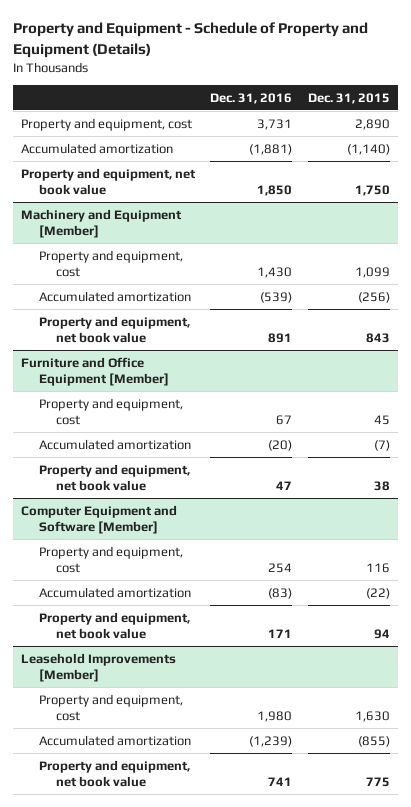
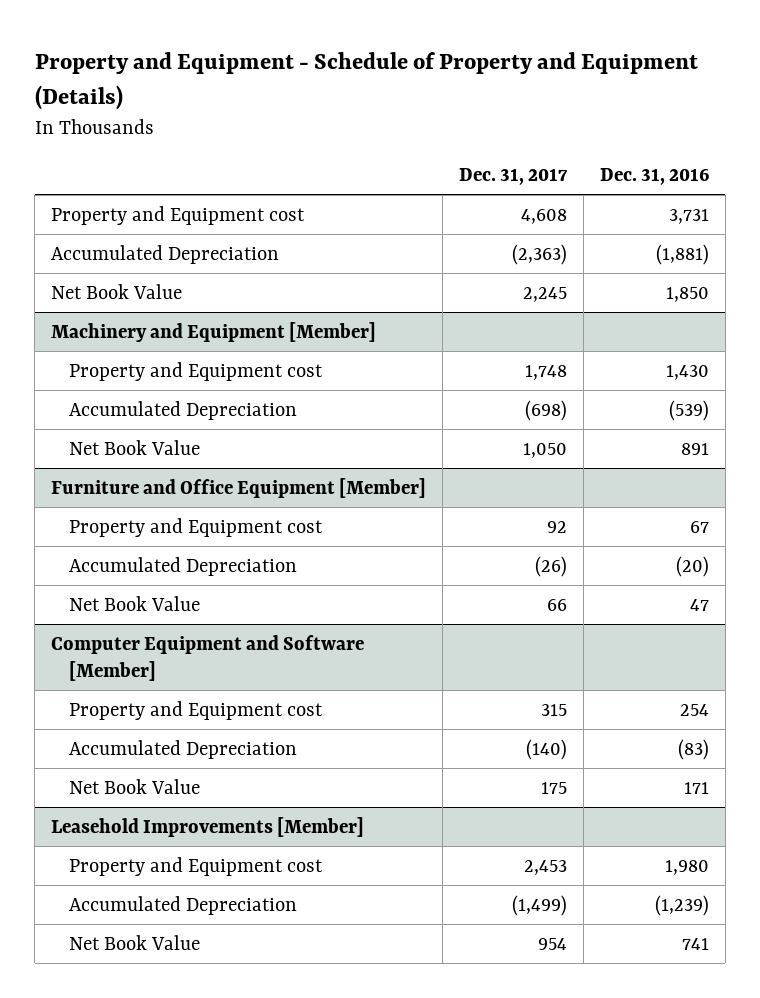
[308,92,391,104] Dec. 31, 2015 -> none
none -> [458,168,568,186] Dec. 31, 2017
[20,117,192,131] Property and equipment, cost -> [51,205,306,225] Property and Equipment cost
[20,142,173,154] Accumulated amortization -> [51,244,280,264] Accumulated Depreciation
[20,167,196,196] Property and equipment, net book value -> [51,283,183,299] Net Book Value
[38,249,183,278] Property and equipment, cost -> [69,361,324,381] Property and Equipment cost
[38,290,191,302] Accumulated amortization -> [69,400,298,420] Accumulated Depreciation
[38,315,190,344] Property and equipment, net book value -> [69,439,201,455] Net Book Value
[38,397,183,426] Property and equipment, cost -> [69,517,324,537] Property and Equipment cost
[38,438,191,450] Accumulated amortization -> [69,556,298,576] Accumulated Depreciation
[38,463,190,492] Property and equipment, net book value -> [69,595,201,611] Net Book Value
[38,545,183,574] Property and equipment, cost -> [69,700,324,720] Property and Equipment cost
[38,586,191,598] Accumulated amortization -> [69,739,298,759] Accumulated Depreciation
[38,611,190,640] Property and equipment, net book value -> [69,778,201,794] Net Book Value
[38,693,183,722] Property and equipment, cost -> [69,856,324,876] Property and Equipment cost
[38,734,191,746] Accumulated amortization -> [69,895,298,915] Accumulated Depreciation
[38,759,190,788] Property and equipment, net book value -> [69,934,201,950] Net Book Value

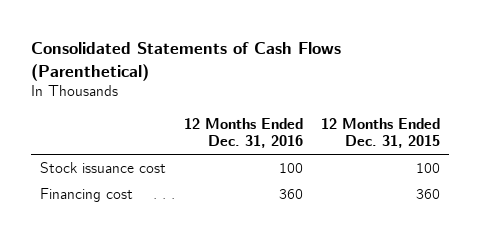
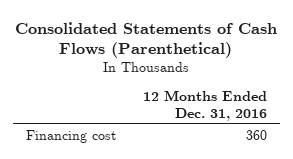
[321,118,441,149] 12 Months Ended Dec. 31, 2015 -> none
[40,162,167,174] Stock issuance cost -> none

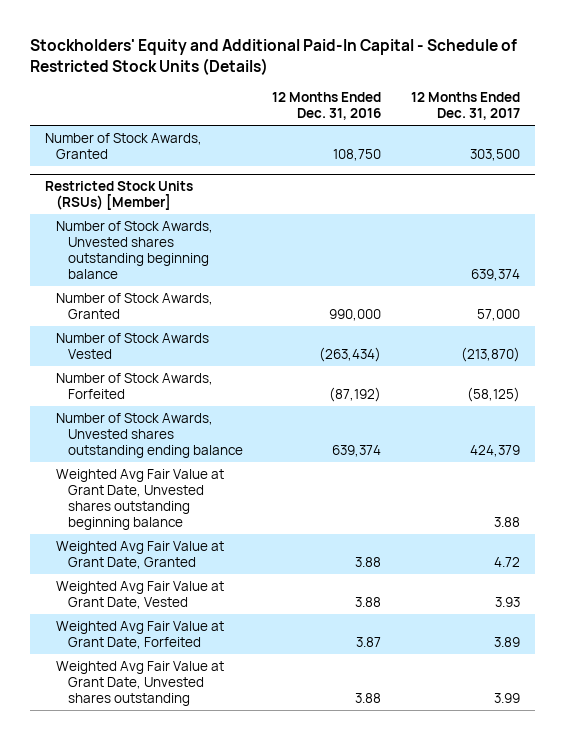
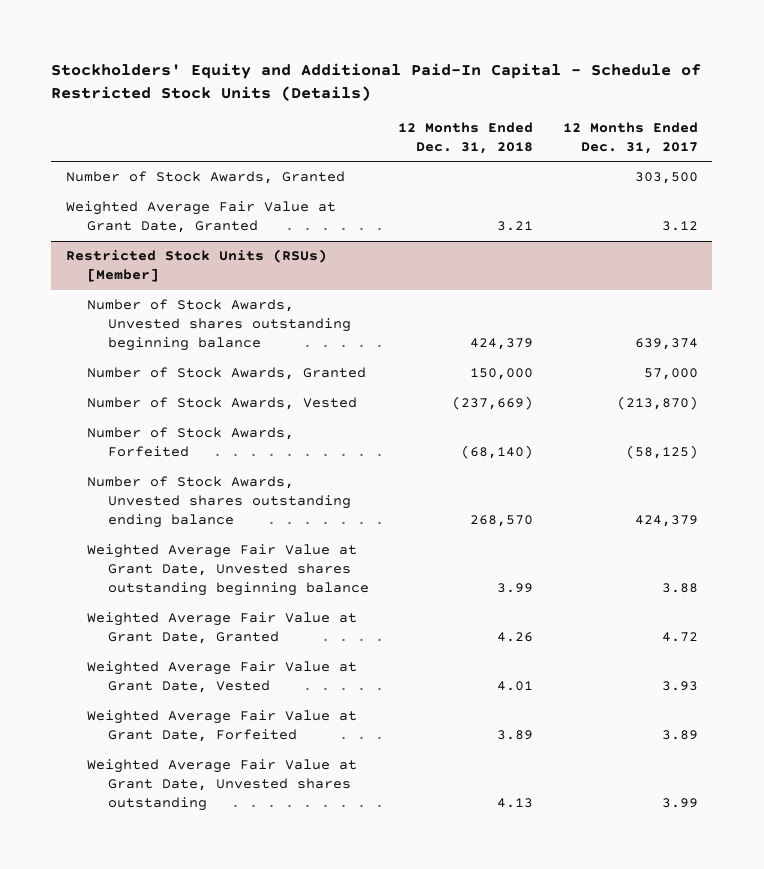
[272,92,382,121] 12 Months Ended Dec. 31, 2016 -> none
none -> [398,121,534,154] 12 Months Ended Dec. 31, 2018
none -> [66,201,337,234] Weighted Average Fair Value at Grant Date, Granted
[56,332,210,360] Number of Stock Awards Vested -> [87,397,358,411] Number of Stock Awards, Vested
[56,468,225,531] Weighted Avg Fair Value at Grant Date, Unvested shares outstanding beginning balance -> [87,544,369,597] Weighted Average Fair Value at Grant Date, Unvested shares outstanding beginning balance
[56,540,225,570] Weighted Avg Fair Value at Grant Date, Granted -> [87,612,358,645] Weighted Average Fair Value at Grant Date, Granted
[56,580,225,610] Weighted Avg Fair Value at Grant Date, Vested -> [87,661,358,694] Weighted Average Fair Value at Grant Date, Vested
[56,620,225,650] Weighted Avg Fair Value at Grant Date, Forfeited -> [87,710,358,743] Weighted Average Fair Value at Grant Date, Forfeited
[56,660,225,707] Weighted Avg Fair Value at Grant Date, Unvested shares outstanding -> [87,759,358,812] Weighted Average Fair Value at Grant Date, Unvested shares outstanding

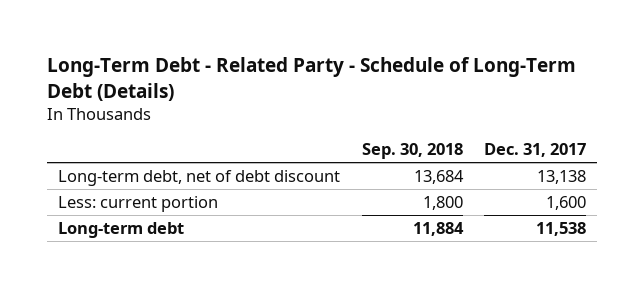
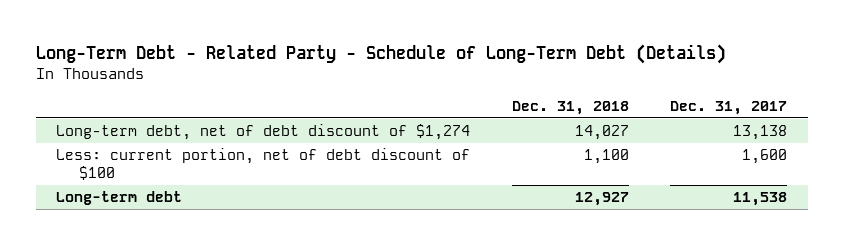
[361,142,463,159] Sep. 30, 2018 -> none
none -> [511,100,629,115] Dec. 31, 2018
[57,169,340,186] Long-term debt, net of debt discount -> [56,124,471,141] Long-term debt, net of debt discount of $1,274
[57,195,218,212] Less: current portion -> [56,148,471,180] Less: current portion, net of debt discount of $100

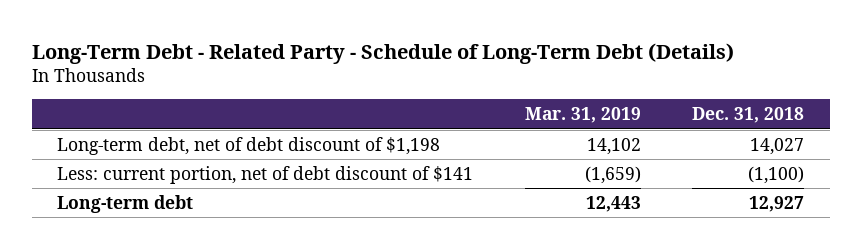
[670,100,788,115] Dec. 31, 2017 -> none
none -> [524,107,641,124] Mar. 31, 2019
[56,124,471,141] Long-term debt, net of debt discount of $1,274 -> [57,136,441,155] Long-term debt, net of debt discount of $1,198
[56,148,471,180] Less: current portion, net of debt discount of $100 -> [57,165,474,184] Less: current portion, net of debt discount of $141
[583,149,629,165] 1,100 -> [747,165,804,184] (1,100)

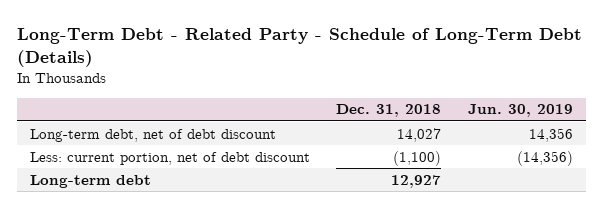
[524,107,641,124] Mar. 31, 2019 -> none
none -> [467,104,573,118] Jun. 30, 2019
[57,136,441,155] Long-term debt, net of debt discount of $1,198 -> [29,128,276,142] Long-term debt, net of debt discount
[57,165,474,184] Less: current portion, net of debt discount of $141 -> [29,151,310,165] Less: current portion, net of debt discount

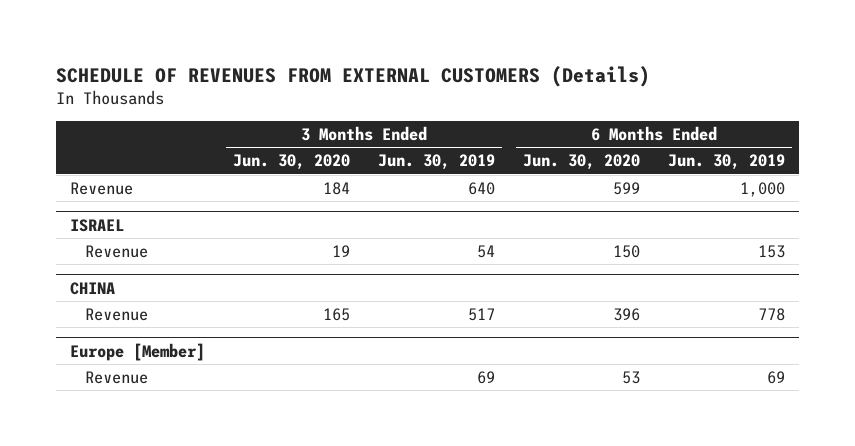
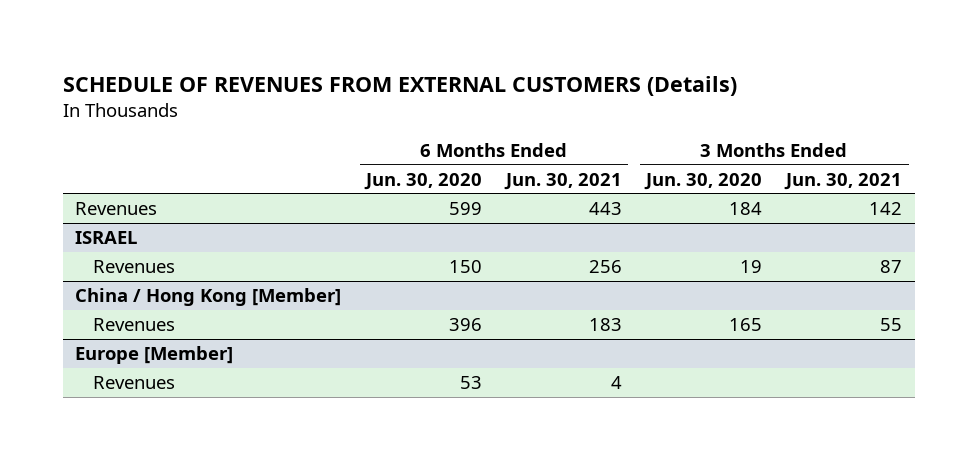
[378,154,496,171] Jun. 30, 2019 -> none
[668,154,786,171] Jun. 30, 2019 -> none
none -> [503,172,622,190] Jun. 30, 2021
none -> [784,172,903,190] Jun. 30, 2021
[69,181,133,195] Revenue -> [75,202,158,216] Revenues
[69,281,115,295] CHINA -> none
[85,244,149,258] Revenue -> [92,260,175,274] Revenues
none -> [75,288,342,307] China / Hong Kong [Member]
[85,307,149,321] Revenue -> [92,318,175,332] Revenues
[85,370,149,384] Revenue -> [92,376,175,390] Revenues

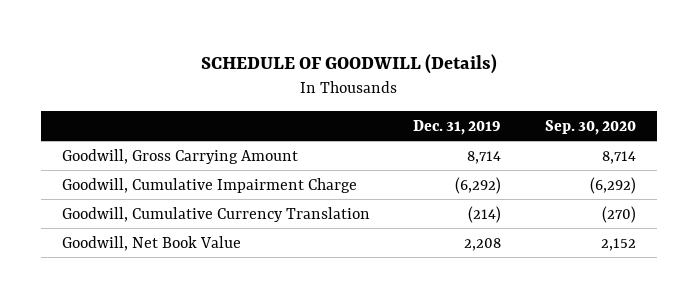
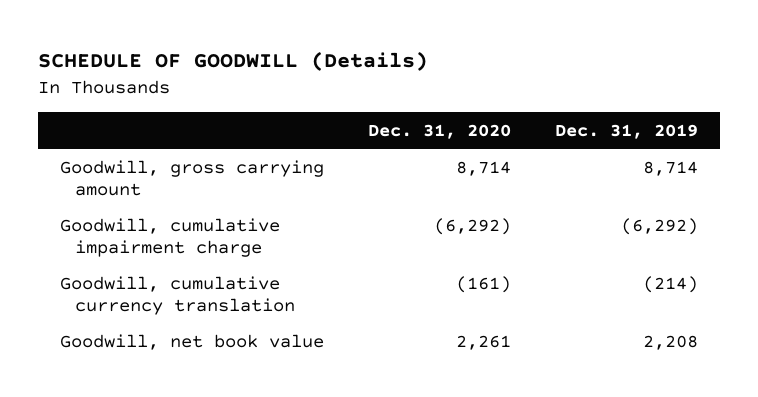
[544,119,636,135] Sep. 30, 2020 -> none
none -> [367,123,511,139] Dec. 31, 2020
[62,148,299,164] Goodwill, Gross Carrying Amount -> [59,159,324,196] Goodwill, gross carrying amount
[62,177,358,193] Goodwill, Cumulative Impairment Charge -> [59,217,280,257] Goodwill, cumulative impairment charge
[62,206,371,222] Goodwill, Cumulative Currency Translation -> [59,275,295,315] Goodwill, cumulative currency translation
[62,235,242,251] Goodwill, Net Book Value -> [59,333,324,350] Goodwill, net book value

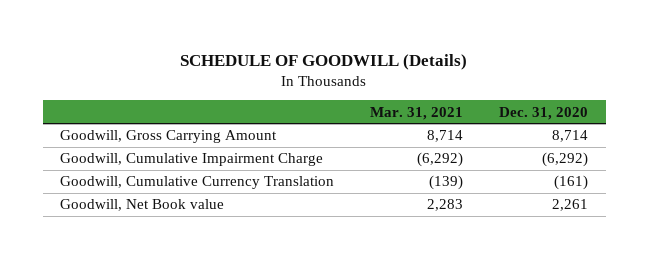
[554,123,698,139] Dec. 31, 2019 -> none
none -> [370,106,464,120] Mar. 31, 2021
[59,159,324,196] Goodwill, gross carrying amount -> [60,130,278,144] Goodwill, Gross Carrying Amount
[59,217,280,257] Goodwill, cumulative impairment charge -> [60,153,324,167] Goodwill, Cumulative Impairment Charge
[59,275,295,315] Goodwill, cumulative currency translation -> [60,176,335,190] Goodwill, Cumulative Currency Translation
[59,333,324,350] Goodwill, net book value -> [60,199,225,212] Goodwill, Net Book value

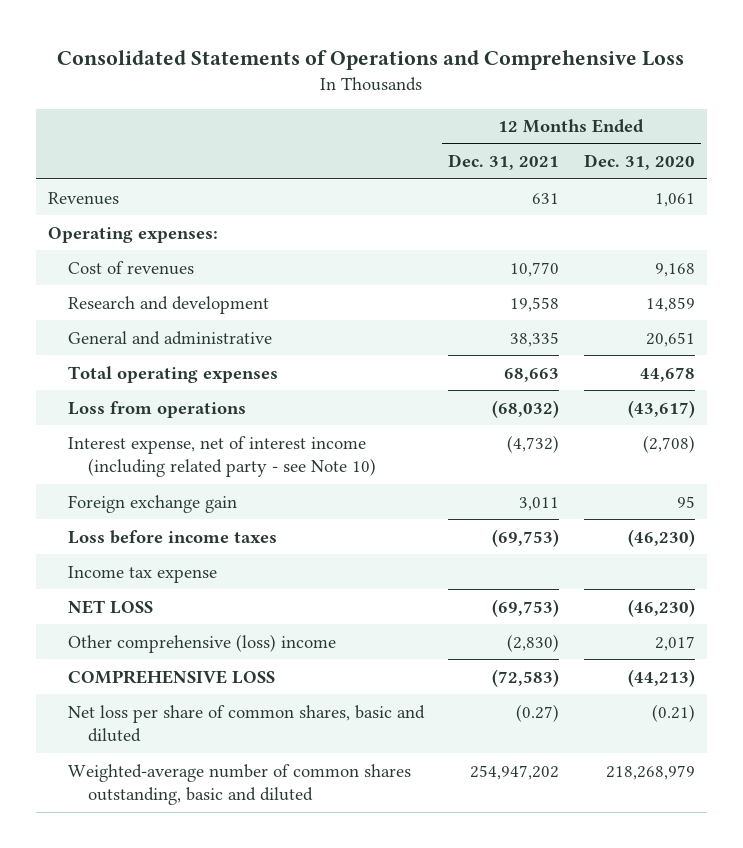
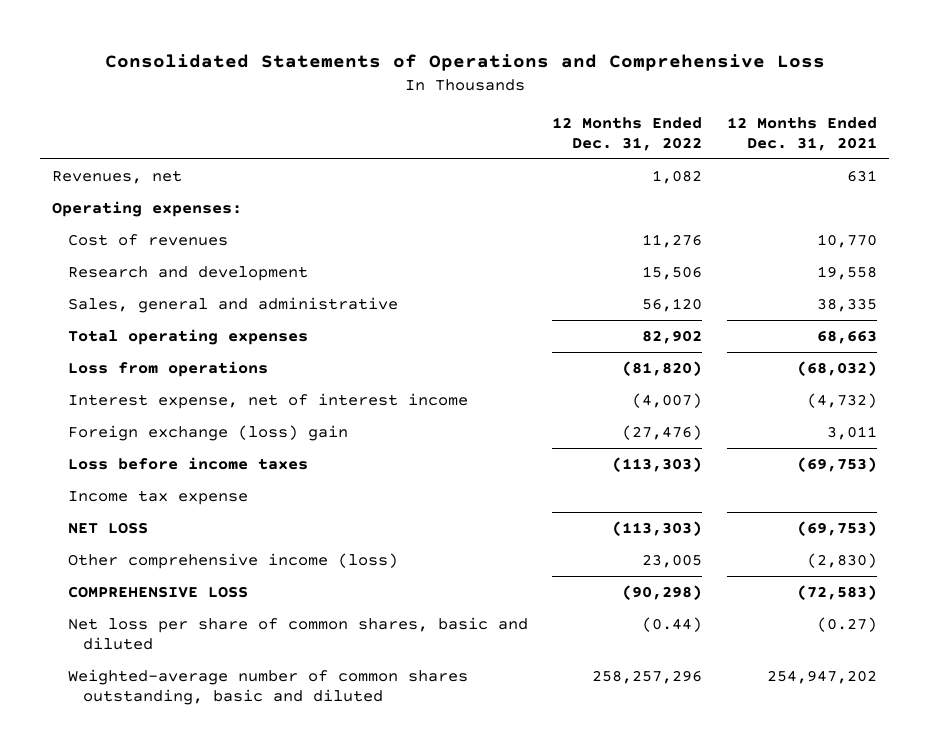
[583,154,695,171] Dec. 31, 2020 -> none
none -> [552,117,703,151] 12 Months Ended Dec. 31, 2022
[48,191,120,205] Revenues -> [52,170,183,185] Revenues, net
[68,330,273,345] General and administrative -> [67,297,398,314] Sales, general and administrative
[68,435,376,478] Interest expense, net of interest income (including related party - see Note 10) -> [67,393,468,410] Interest expense, net of interest income
[68,494,238,513] Foreign exchange gain -> [67,425,348,442] Foreign exchange (loss) gain
[68,633,337,653] Other comprehensive (loss) income -> [67,553,398,570] Other comprehensive income (loss)

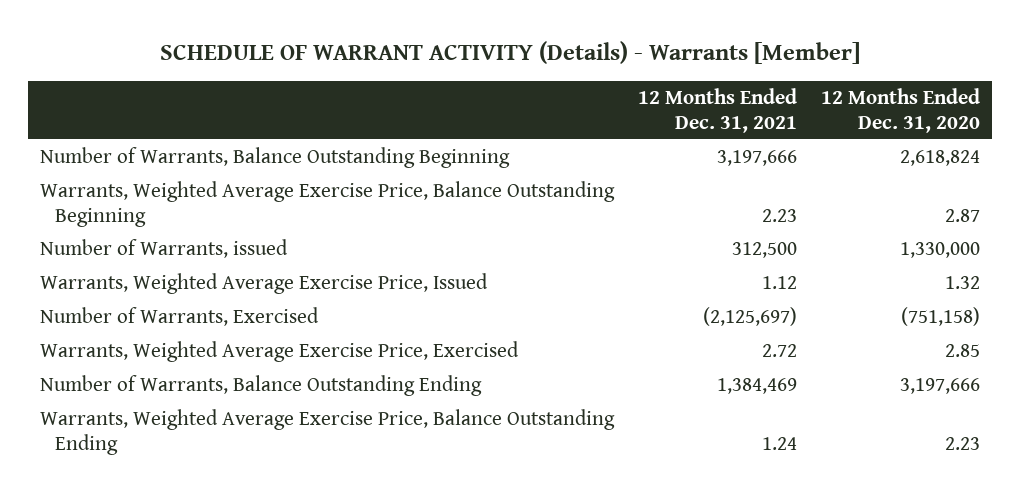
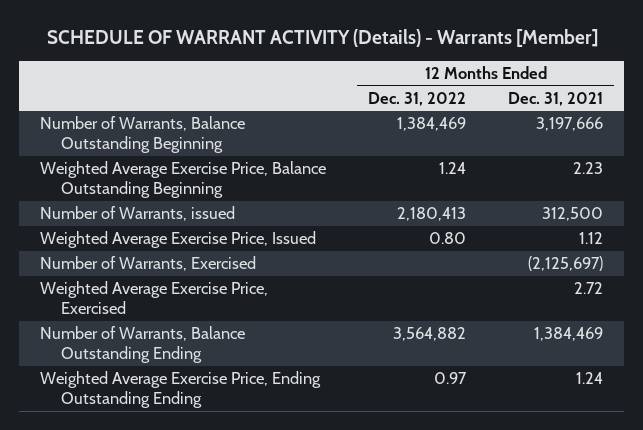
[821,88,981,133] 12 Months Ended Dec. 31, 2020 -> none
none -> [368,91,467,106] Dec. 31, 2022
[40,181,616,227] Warrants, Weighted Average Exercise Price, Balance Outstanding Beginning -> [39,161,326,199] Weighted Average Exercise Price, Balance Outstanding Beginning
[40,273,489,295] Warrants, Weighted Average Exercise Price, Issued -> [39,231,316,249] Weighted Average Exercise Price, Issued
[40,341,520,363] Warrants, Weighted Average Exercise Price, Exercised -> [39,281,268,315] Weighted Average Exercise Price, Exercised
[40,409,616,455] Warrants, Weighted Average Exercise Price, Balance Outstanding Ending -> [39,371,321,409] Weighted Average Exercise Price, Ending Outstanding Ending

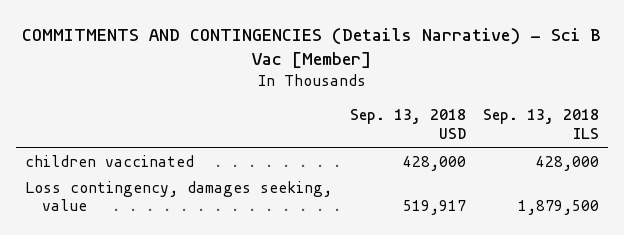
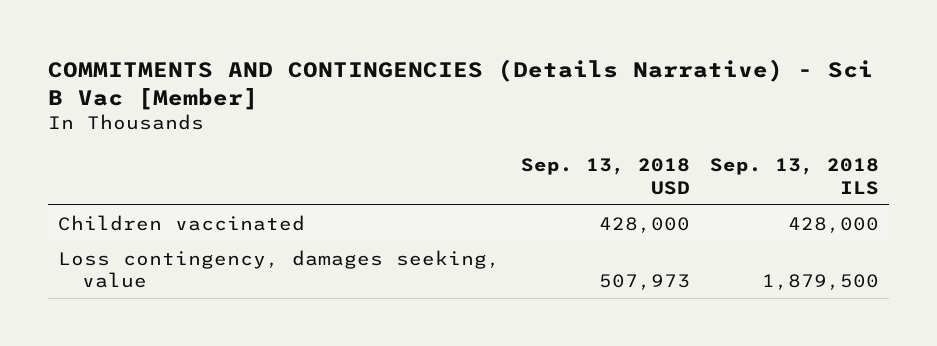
[25,154,195,167] children vaccinated -> [58,214,306,231] Children vaccinated
[402,200,466,216] 519,917 -> [598,274,690,291] 507,973

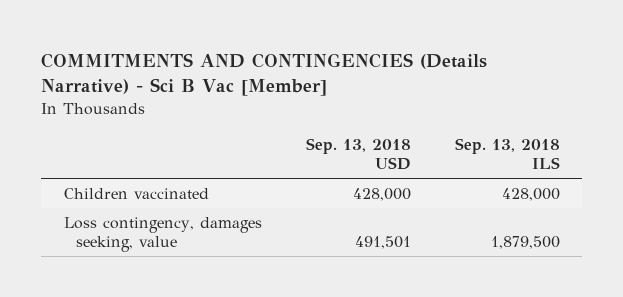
[598,274,690,291] 507,973 -> [354,236,411,250] 491,501

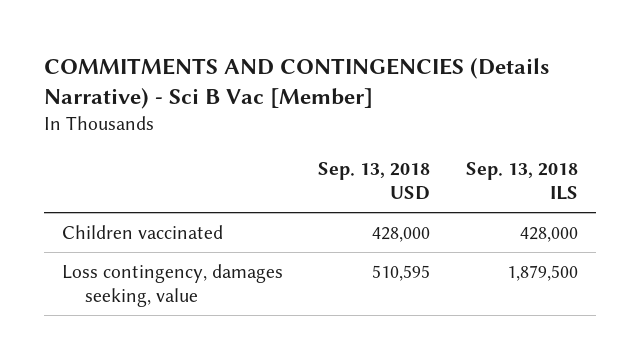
[354,236,411,250] 491,501 -> [372,264,431,281] 510,595

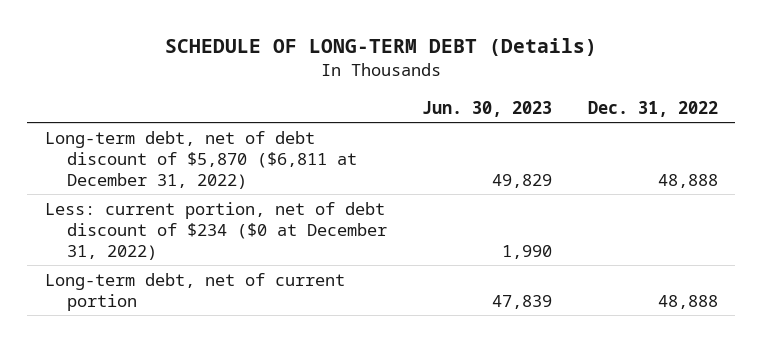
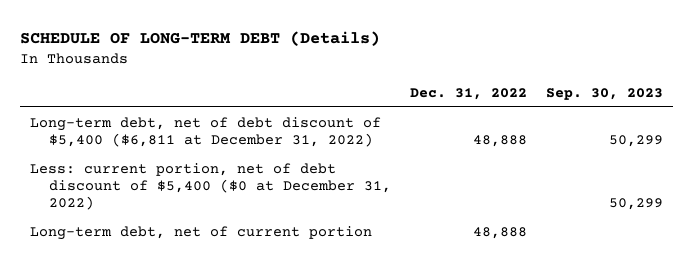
[422,100,553,117] Jun. 30, 2023 -> none
none -> [546,87,664,100] Sep. 30, 2023
[44,130,358,189] Long-term debt, net of debt discount of $5,870 ($6,811 at December 31, 2022) -> [29,116,381,148] Long-term debt, net of debt discount of $5,400 ($6,811 at December 31, 2022)
[44,201,388,260] Less: current portion, net of debt discount of $234 ($0 at December 31, 2022) -> [29,162,391,211] Less: current portion, net of debt discount of $5,400 ($0 at December 31, 2022)

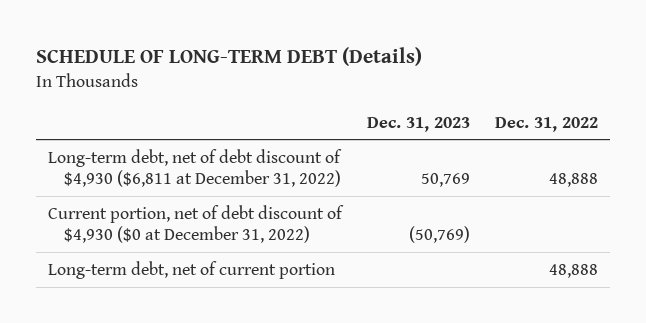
[546,87,664,100] Sep. 30, 2023 -> none
none -> [366,116,470,132] Dec. 31, 2023
[29,116,381,148] Long-term debt, net of debt discount of $5,400 ($6,811 at December 31, 2022) -> [48,148,343,188] Long-term debt, net of debt discount of $4,930 ($6,811 at December 31, 2022)
[29,162,391,211] Less: current portion, net of debt discount of $5,400 ($0 at December 31, 2022) -> [48,204,345,244] Current portion, net of debt discount of $4,930 ($0 at December 31, 2022)

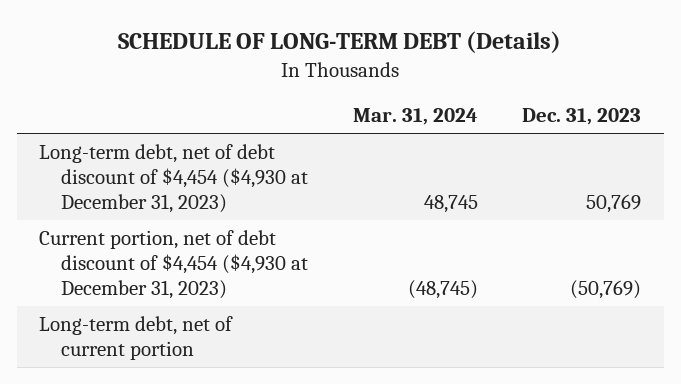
[494,116,598,132] Dec. 31, 2022 -> none
none -> [352,108,478,126] Mar. 31, 2024
[48,148,343,188] Long-term debt, net of debt discount of $4,930 ($6,811 at December 31, 2022) -> [39,143,309,213] Long-term debt, net of debt discount of $4,454 ($4,930 at December 31, 2023)
[48,204,345,244] Current portion, net of debt discount of $4,930 ($0 at December 31, 2022) -> [39,229,309,299] Current portion, net of debt discount of $4,454 ($4,930 at December 31, 2023)

